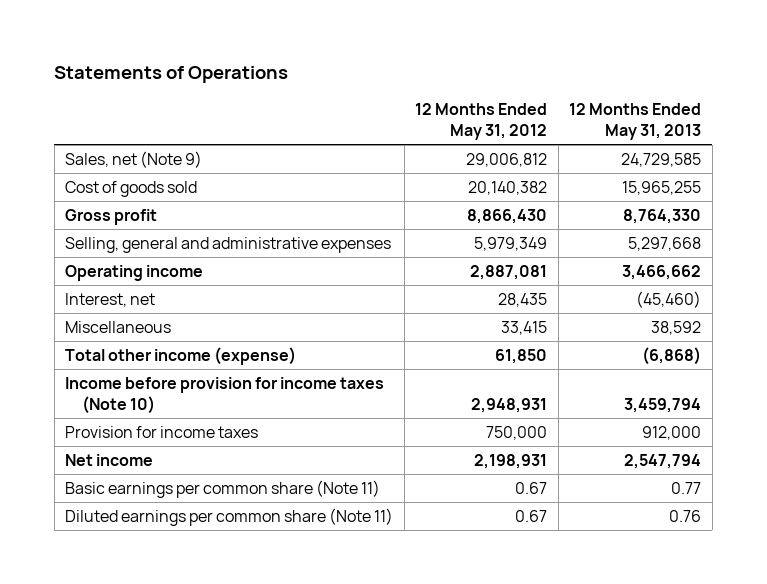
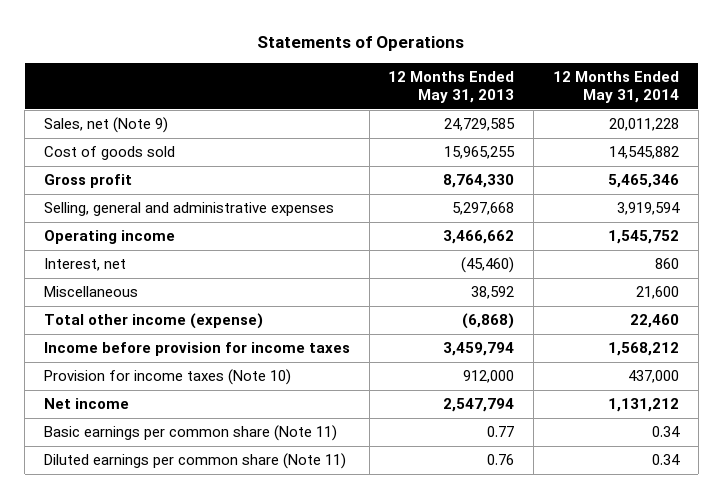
[415,103,548,141] 12 Months Ended May 31, 2012 -> none
none -> [552,70,679,103] 12 Months Ended May 31, 2014
[65,376,385,414] Income before provision for income taxes (Note 10) -> [43,342,350,357] Income before provision for income taxes
[65,425,259,438] Provision for income taxes -> [43,369,291,386] Provision for income taxes (Note 10)

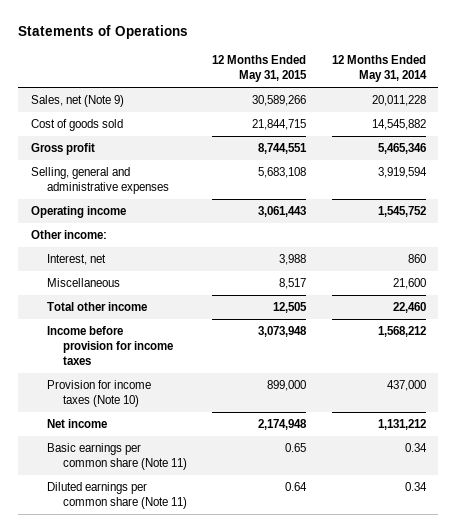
[388,70,515,103] 12 Months Ended May 31, 2013 -> none
none -> [212,55,308,82] 12 Months Ended May 31, 2015
none -> [30,230,107,240] Other income:
[43,313,263,330] Total other income (expense) -> [47,302,148,312] Total other income

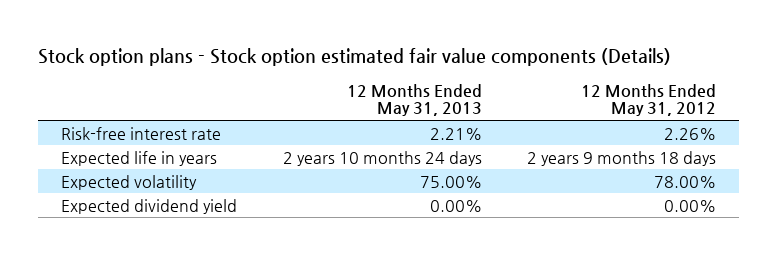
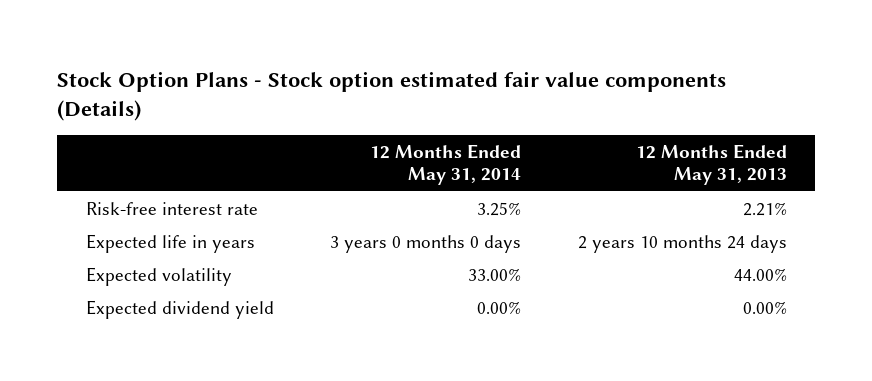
[38,48,672,67] Stock option plans - Stock option estimated fair value components (Details) -> [57,70,727,122] Stock Option Plans - Stock option estimated fair value components (Details)
[581,83,717,117] 12 Months Ended May 31, 2012 -> none
none -> [370,143,522,186] 12 Months Ended May 31, 2014
[419,175,482,188] 75.00% -> [733,267,787,281] 44.00%

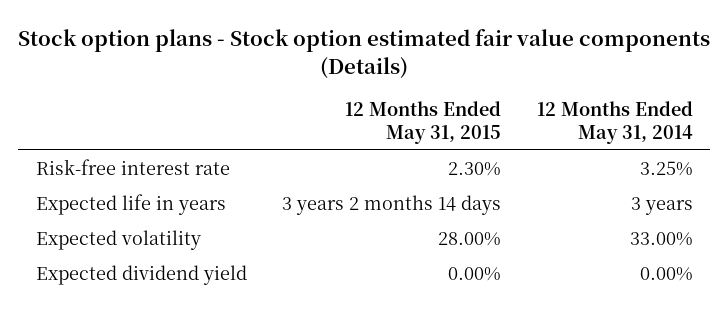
[57,70,727,122] Stock Option Plans - Stock option estimated fair value components (Details) -> [18,29,711,80] Stock option plans - Stock option estimated fair value components (Details)
[635,143,787,186] 12 Months Ended May 31, 2013 -> none
none -> [345,100,502,144] 12 Months Ended May 31, 2015
[330,234,522,253] 3 years 0 months 0 days -> [630,196,693,215] 3 years

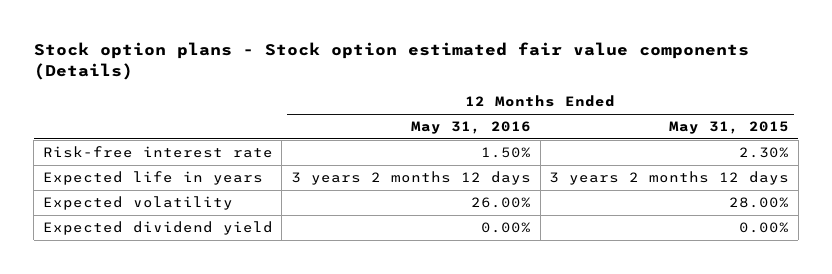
[536,100,693,144] 12 Months Ended May 31, 2014 -> none
none -> [411,121,532,135] May 31, 2016
[282,194,502,215] 3 years 2 months 14 days -> [549,171,790,186] 3 years 2 months 12 days

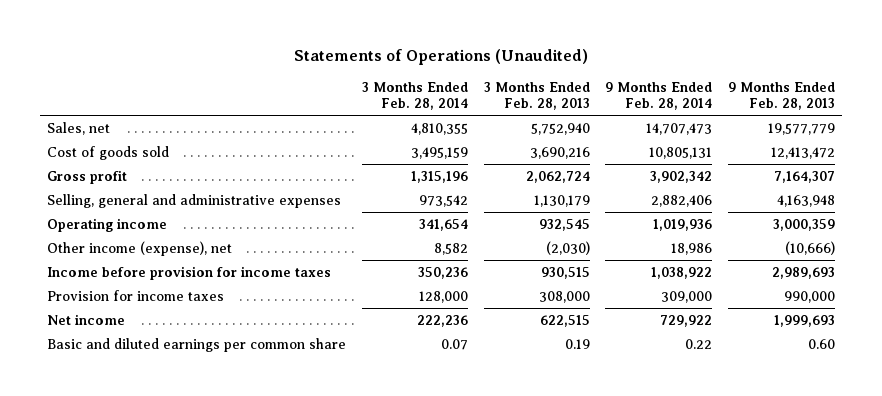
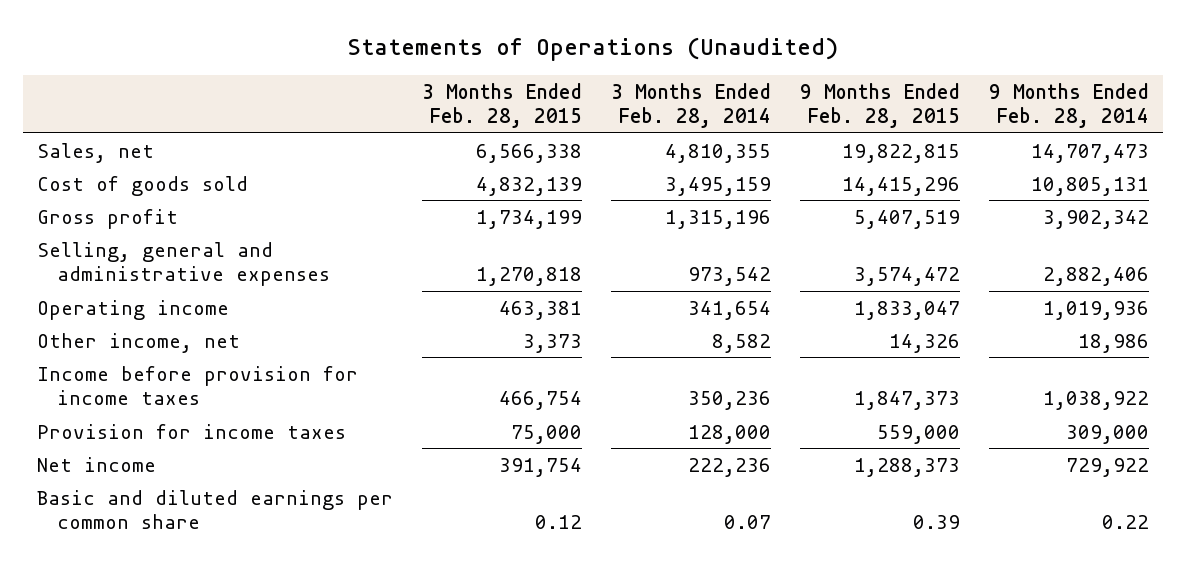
[483,81,590,110] 3 Months Ended Feb. 28, 2013 -> none
[727,81,835,110] 9 Months Ended Feb. 28, 2013 -> none
none -> [422,82,583,129] 3 Months Ended Feb. 28, 2015
none -> [799,82,960,129] 9 Months Ended Feb. 28, 2015
[47,240,233,256] Other income (expense), net -> [37,332,241,353] Other income, net

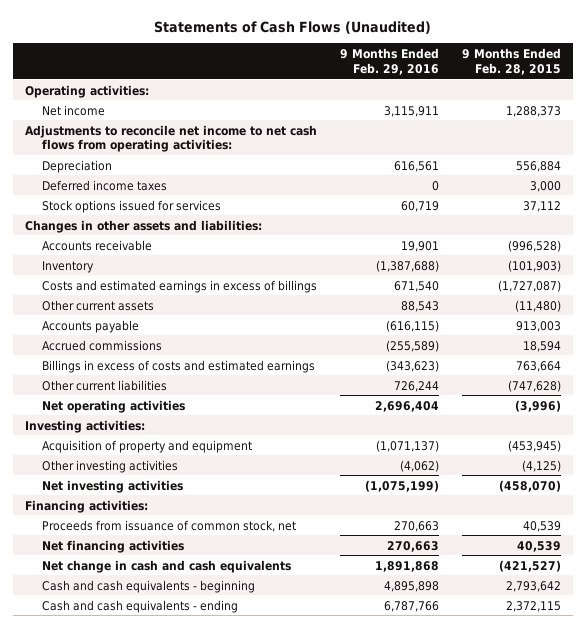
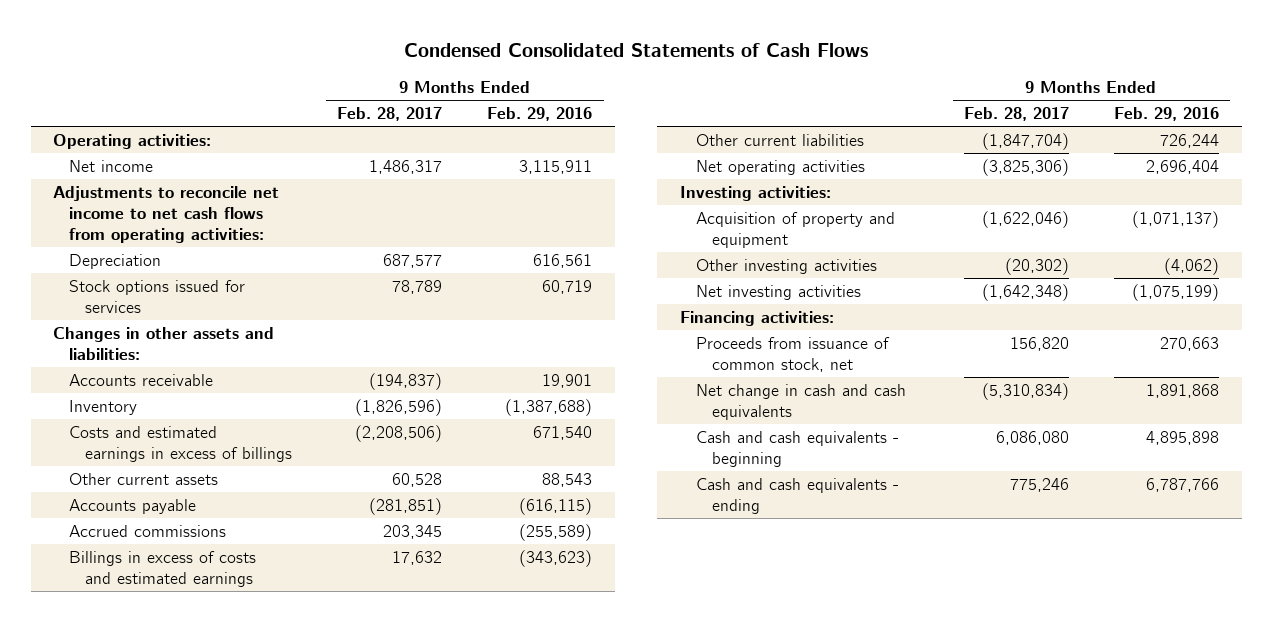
[153,20,431,34] Statements of Cash Flows (Unaudited) -> [404,43,869,58] Condensed Consolidated Statements of Cash Flows
[462,47,562,75] 9 Months Ended Feb. 28, 2015 -> none
none -> [337,107,443,122] Feb. 28, 2017
[41,179,167,191] Deferred income taxes -> none
[41,539,184,553] Net financing activities -> none

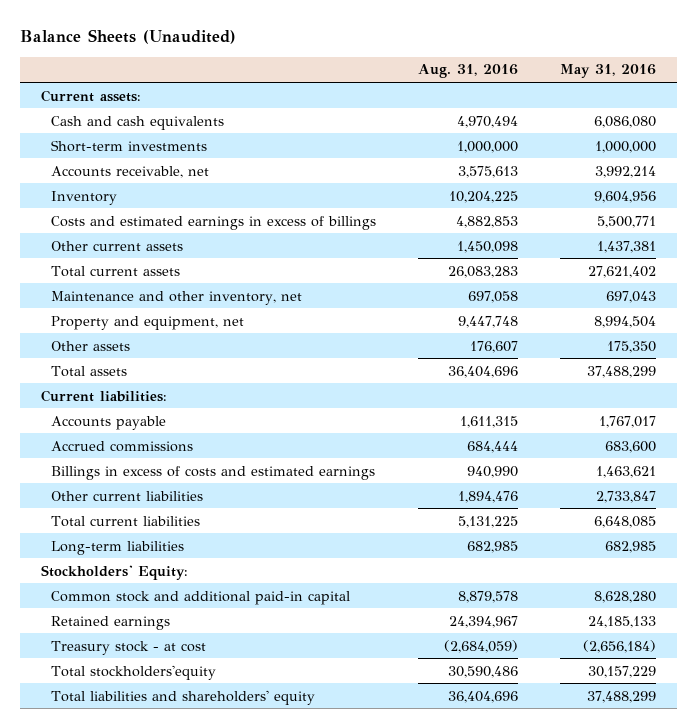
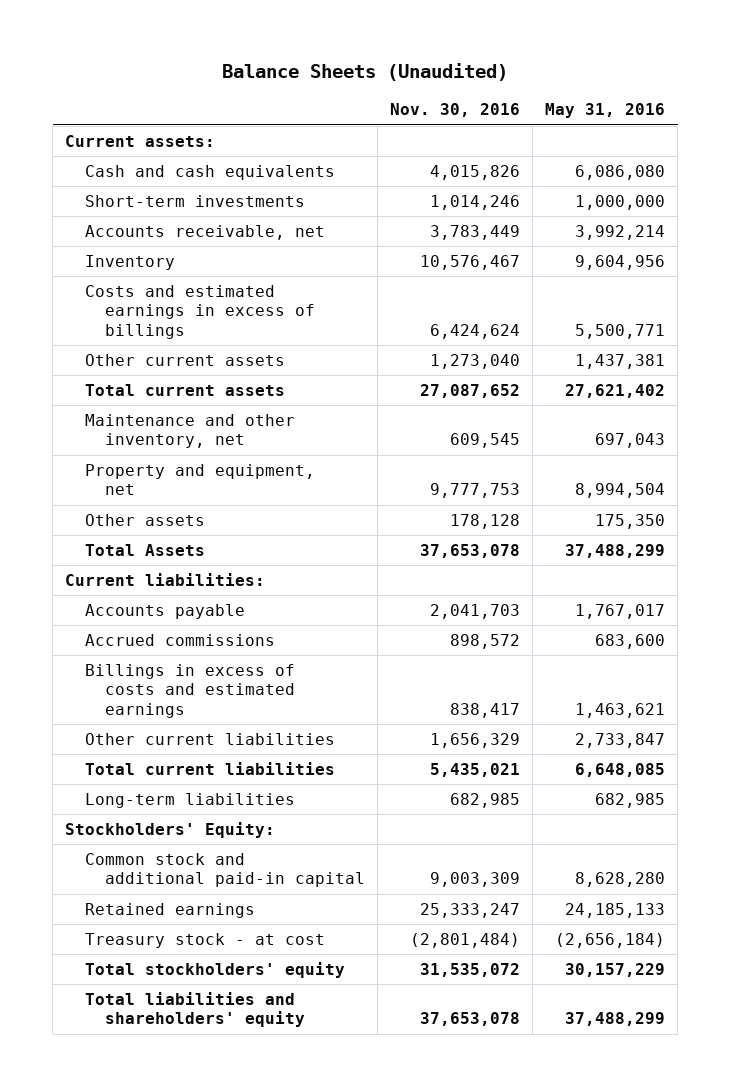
[418,64,519,79] Aug. 31, 2016 -> none
none -> [390,103,521,118] Nov. 30, 2016
[51,365,128,377] Total assets -> [85,544,206,557] Total Assets
[51,664,217,680] Total stockholders'equity -> [85,962,346,979] Total stockholders' equity

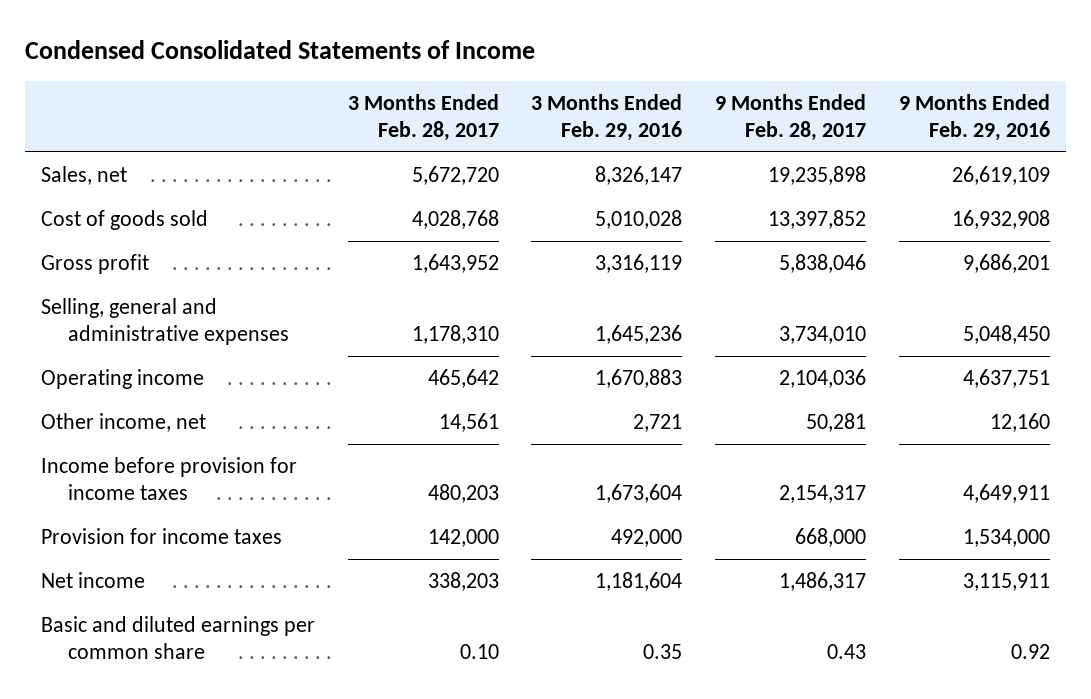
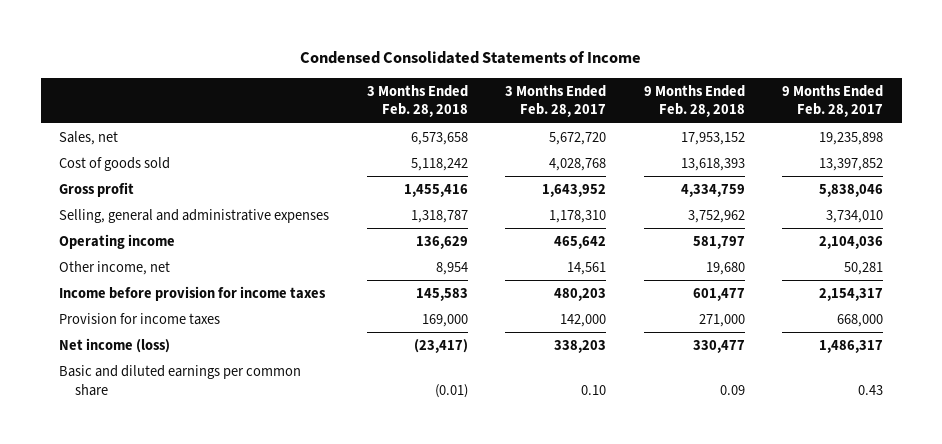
[531,94,683,142] 3 Months Ended Feb. 29, 2016 -> none
[898,94,1050,142] 9 Months Ended Feb. 29, 2016 -> none
none -> [366,84,468,118] 3 Months Ended Feb. 28, 2018
none -> [643,84,745,118] 9 Months Ended Feb. 28, 2018
[41,571,146,588] Net income -> [59,337,171,353] Net income (loss)

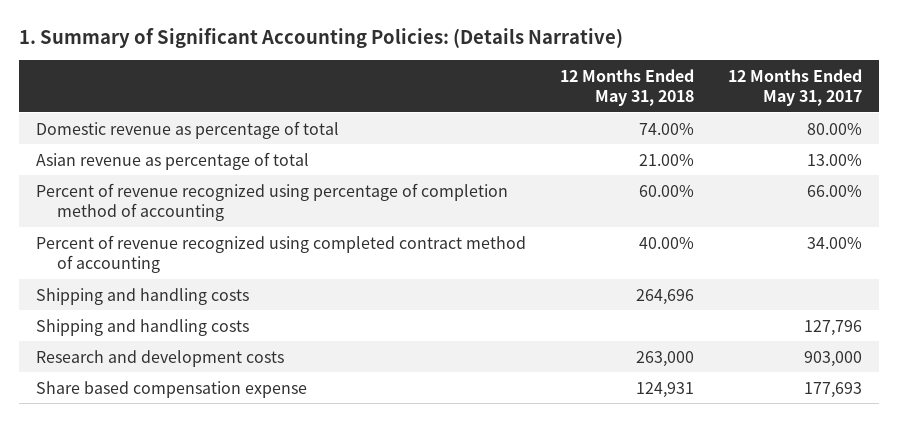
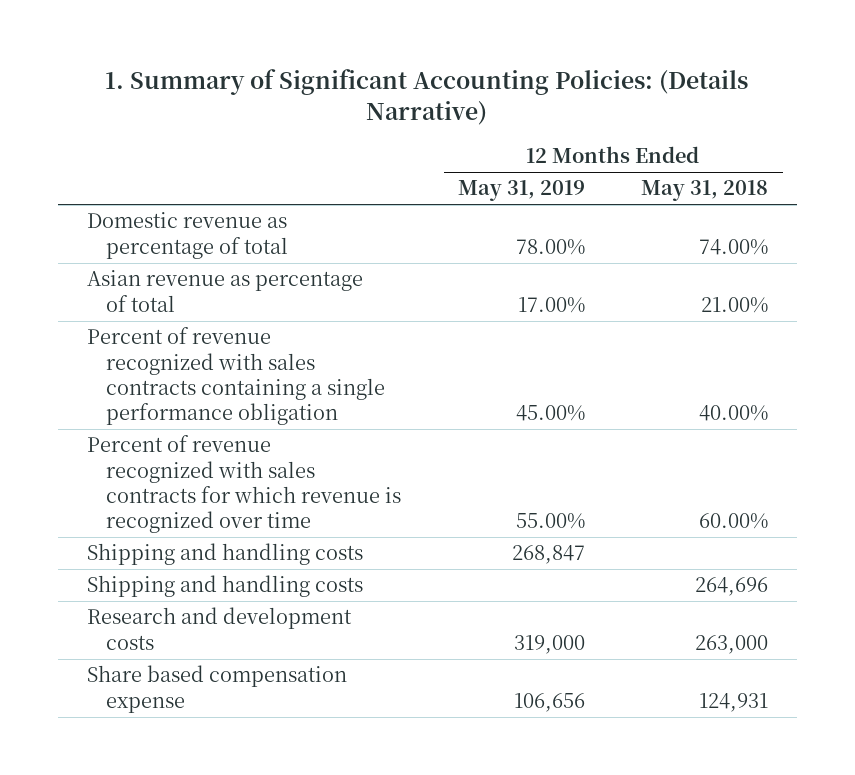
[728,68,863,107] 12 Months Ended May 31, 2017 -> none
none -> [457,180,585,202] May 31, 2019
[35,182,508,221] Percent of revenue recognized using percentage of completion method of accounting -> none
[35,234,526,273] Percent of revenue recognized using completed contract method of accounting -> none
none -> [86,327,386,426] Percent of revenue recognized with sales contracts containing a single performance obligation
none -> [86,435,402,534] Percent of revenue recognized with sales contracts for which revenue is recognized over time
[35,287,249,305] Shipping and handling costs -> [86,575,363,598] Shipping and handling costs

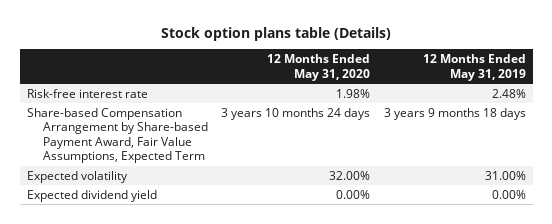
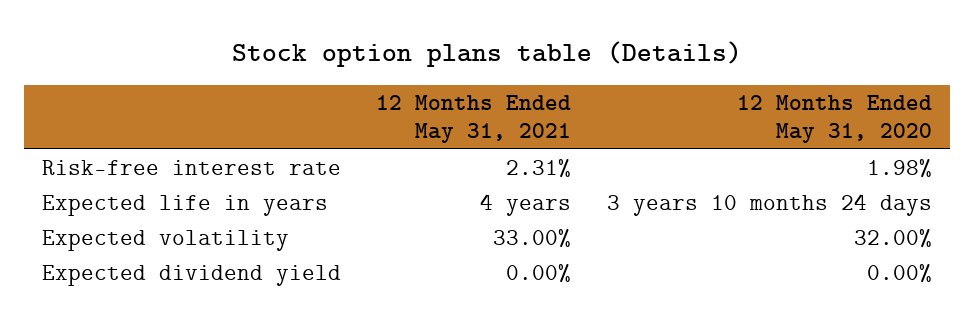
[422,54,526,81] 12 Months Ended May 31, 2019 -> none
none -> [376,94,572,144] 12 Months Ended May 31, 2021
[26,107,208,164] Share-based Compensation Arrangement by Share-based Payment Award, Fair Value Assumptions, Expected Term -> [41,194,328,216] Expected life in years

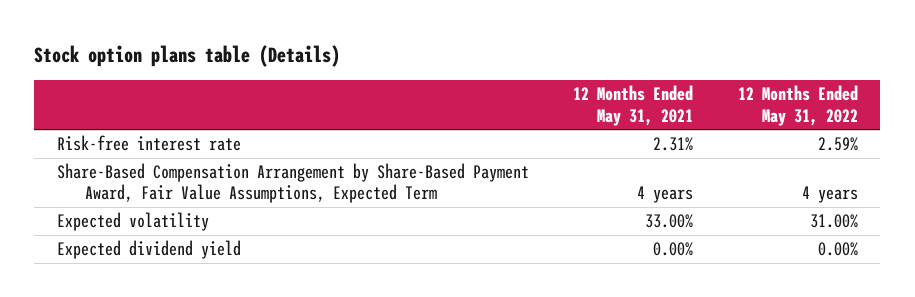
[737,94,933,144] 12 Months Ended May 31, 2020 -> none
none -> [738,85,859,126] 12 Months Ended May 31, 2022
[41,194,328,216] Expected life in years -> [56,163,529,204] Share-Based Compensation Arrangement by Share-Based Payment Award, Fair Value Assumptions, Expected Term

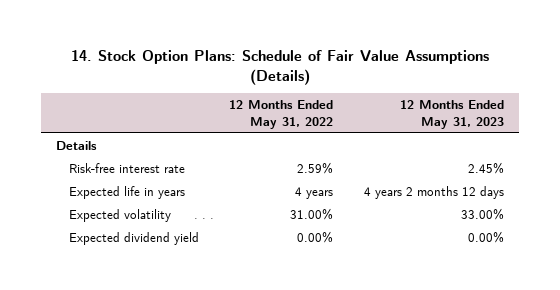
[34,45,341,68] Stock option plans table (Details) -> [71,49,490,85] 14. Stock Option Plans: Schedule of Fair Value Assumptions (Details)
[573,85,694,126] 12 Months Ended May 31, 2021 -> none
none -> [400,100,505,129] 12 Months Ended May 31, 2023
none -> [56,140,98,150] Details
[56,163,529,204] Share-Based Compensation Arrangement by Share-Based Payment Award, Fair Value Assumptions, Expected Term -> [68,185,185,199] Expected life in years

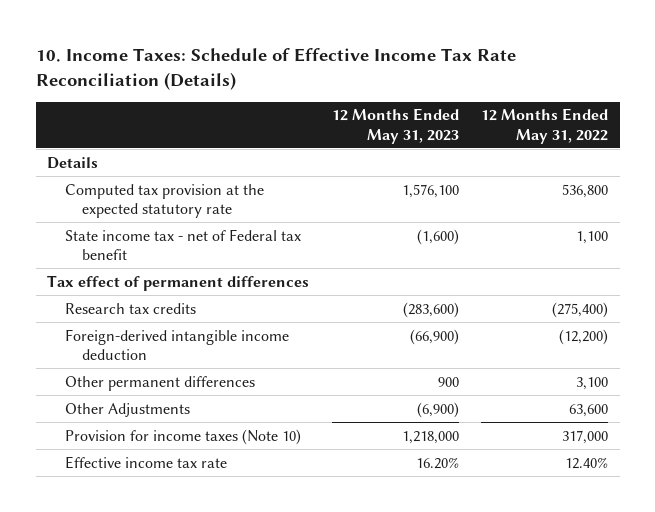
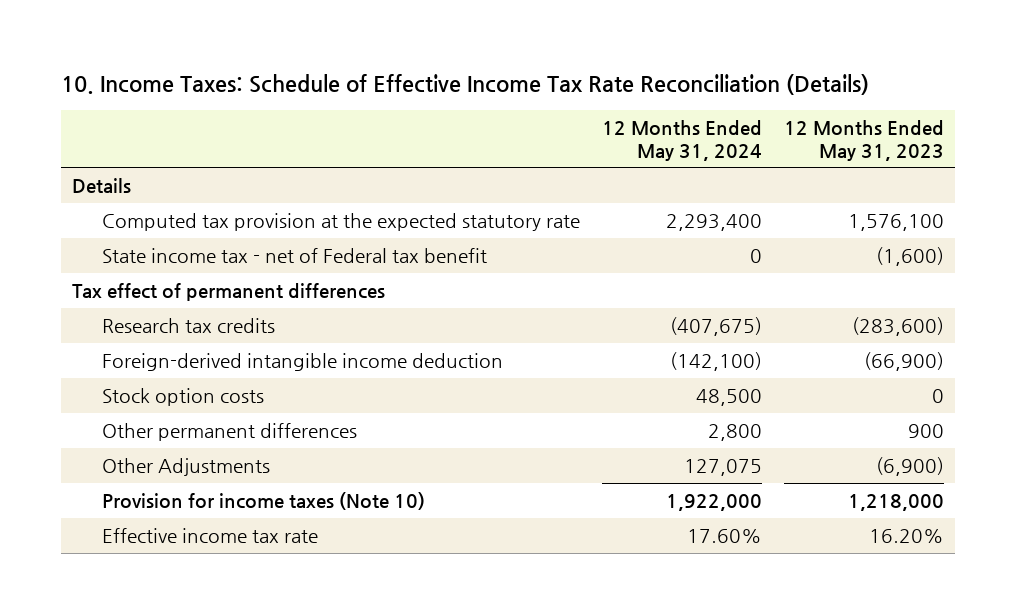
[481,108,609,144] 12 Months Ended May 31, 2022 -> none
none -> [602,119,763,161] 12 Months Ended May 31, 2024
none -> [102,387,265,406] Stock option costs

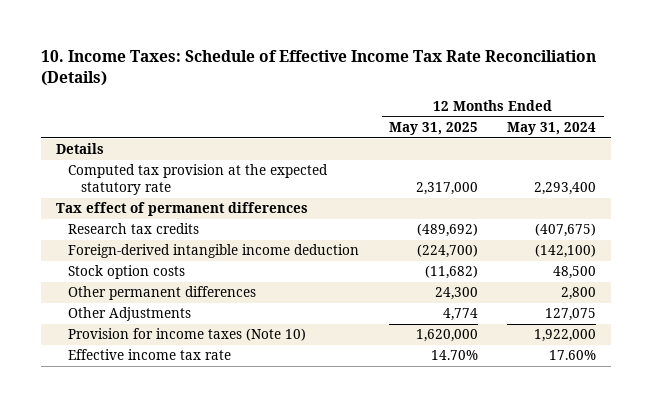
[784,119,945,161] 12 Months Ended May 31, 2023 -> none
none -> [388,122,478,136] May 31, 2025
[102,247,488,263] State income tax - net of Federal tax benefit -> none

